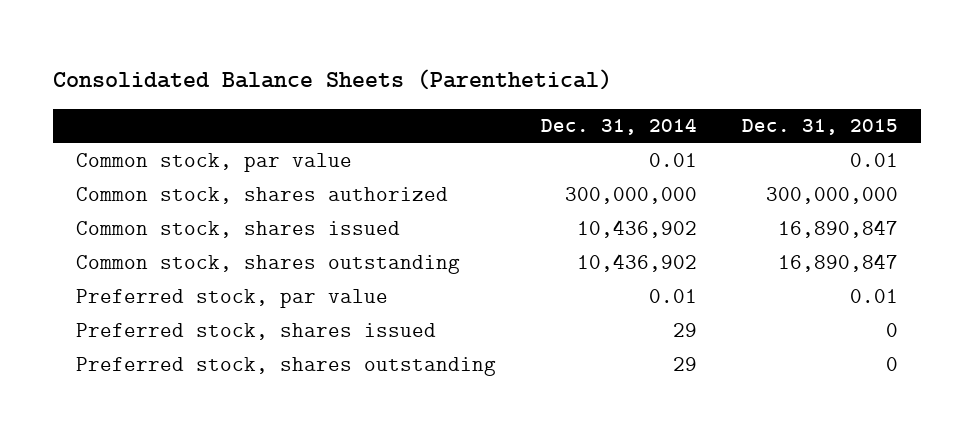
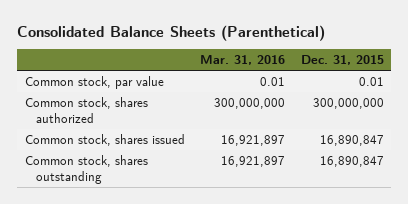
[541,118,698,136] Dec. 31, 2014 -> none
none -> [200,55,286,66] Mar. 31, 2016
[75,288,388,308] Preferred stock, par value -> none
[75,322,436,340] Preferred stock, shares issued -> none
[75,356,496,376] Preferred stock, shares outstanding -> none

